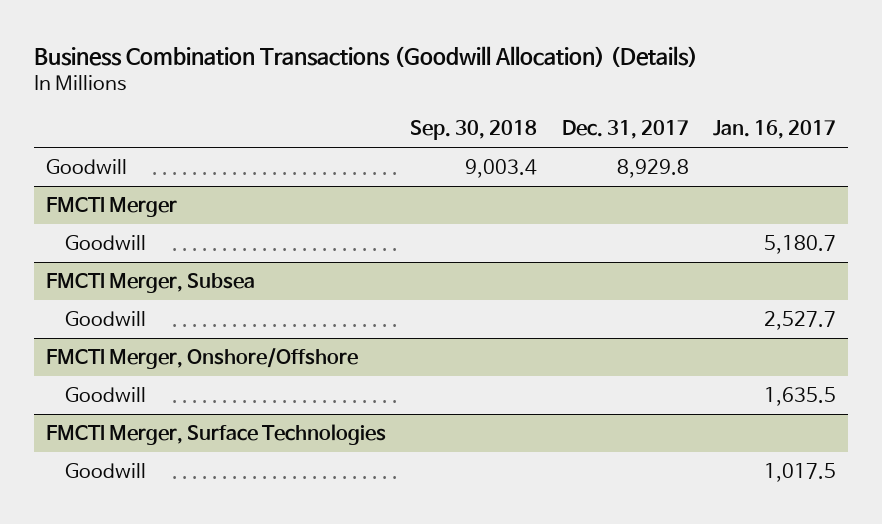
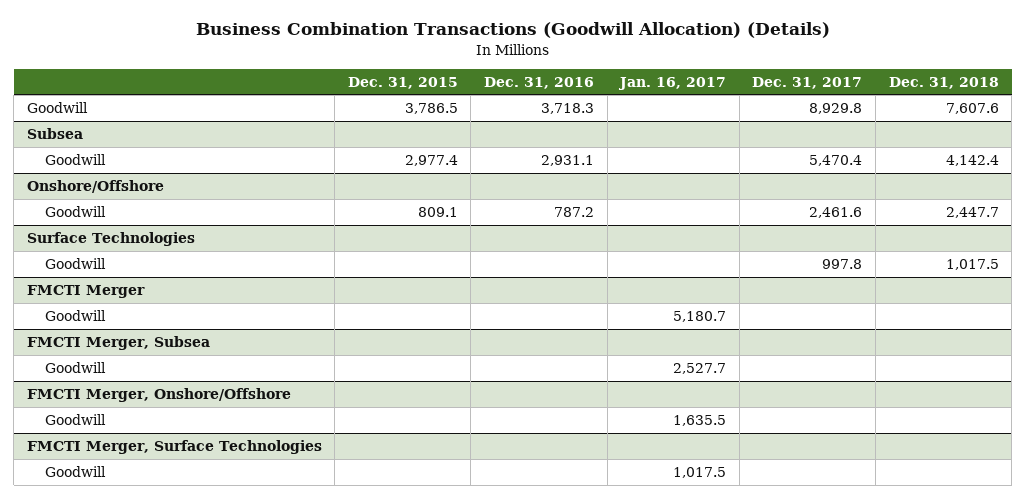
[410,120,538,141] Sep. 30, 2018 -> none
none -> [347,76,458,89] Dec. 31, 2015
none -> [484,76,595,89] Dec. 31, 2016
none -> [888,76,999,89] Dec. 31, 2018
none -> [26,127,83,139] Subsea
none -> [44,153,106,165] Goodwill
none -> [26,179,164,193] Onshore/Offshore
none -> [44,205,106,217] Goodwill
none -> [26,231,195,246] Surface Technologies
none -> [44,257,106,269] Goodwill

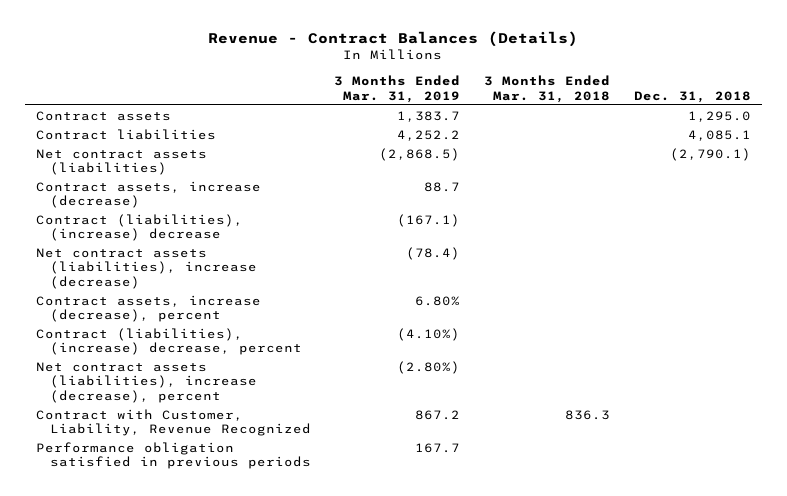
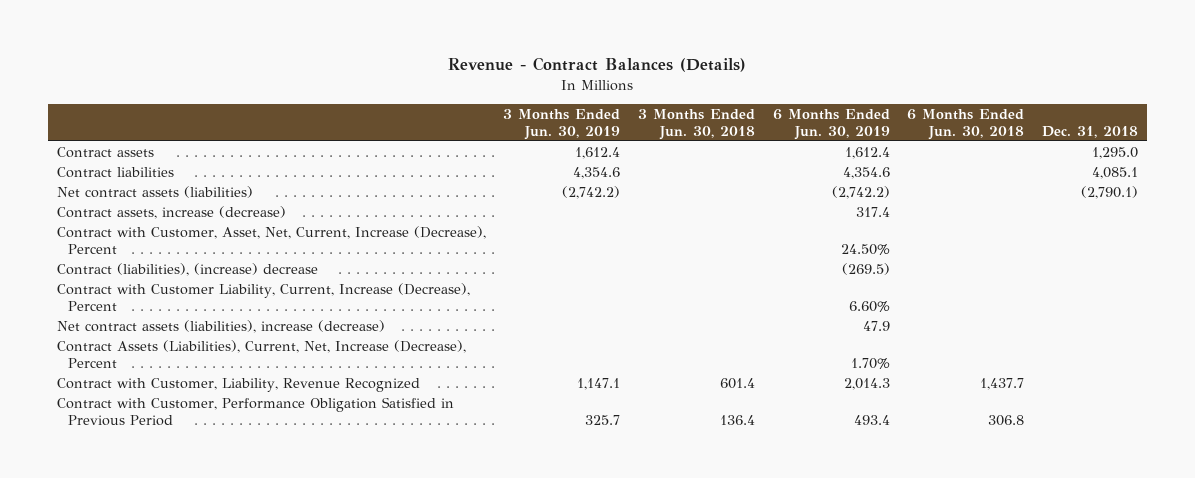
[334,74,461,103] 3 Months Ended Mar. 31, 2019 -> none
[483,74,610,103] 3 Months Ended Mar. 31, 2018 -> none
none -> [503,108,621,140] 3 Months Ended Jun. 30, 2019
none -> [638,108,756,140] 3 Months Ended Jun. 30, 2018
none -> [772,108,890,140] 6 Months Ended Jun. 30, 2019
none -> [907,108,1025,140] 6 Months Ended Jun. 30, 2018
none -> [56,226,486,254] Contract with Customer, Asset, Net, Current, Increase (Decrease), Percent
none -> [56,283,470,311] Contract with Customer Liability, Current, Increase (Decrease), Percent
[36,294,262,323] Contract assets, increase (decrease), percent -> none
[36,327,302,356] Contract (liabilities), (increase) decrease, percent -> none
[36,361,257,404] Net contract assets (liabilities), increase (decrease), percent -> [56,340,466,368] Contract Assets (Liabilities), Current, Net, Increase (Decrease), Percent
[36,441,311,470] Performance obligation satisfied in previous periods -> [56,397,454,426] Contract with Customer, Performance Obligation Satisfied in Previous Period

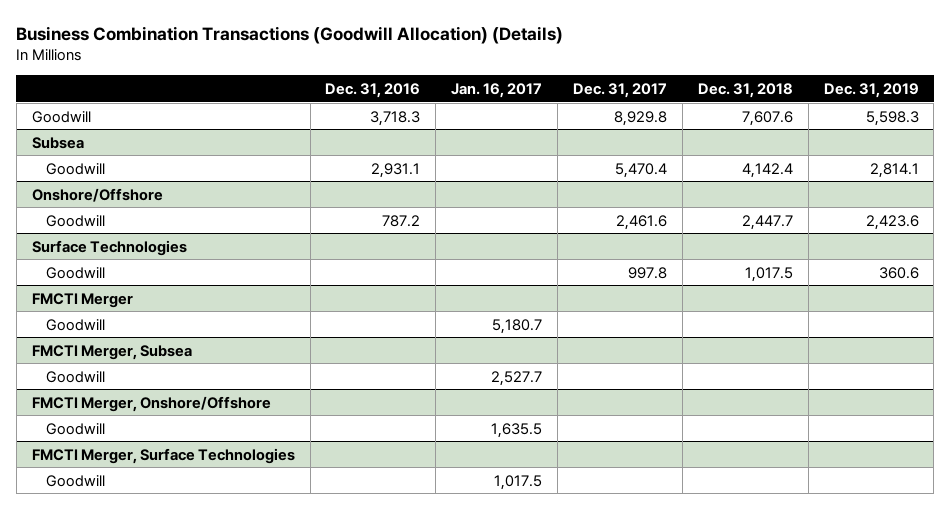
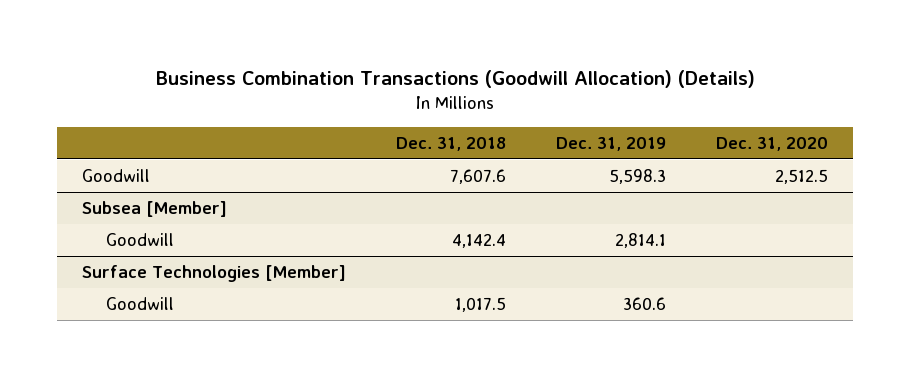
[325,82,421,98] Dec. 31, 2016 -> none
[451,82,543,98] Jan. 16, 2017 -> none
[573,82,668,98] Dec. 31, 2017 -> none
none -> [716,136,829,151] Dec. 31, 2020
[31,136,84,149] Subsea -> [81,201,227,218] Subsea [Member]
[31,187,163,202] Onshore/Offshore -> none
[45,214,105,227] Goodwill -> none
[31,239,187,256] Surface Technologies -> [81,265,346,283] Surface Technologies [Member]
[31,292,133,308] FMCTI Merger -> none
[45,318,105,331] Goodwill -> none
[31,344,192,360] FMCTI Merger, Subsea -> none
[45,370,105,383] Goodwill -> none
[31,395,271,412] FMCTI Merger, Onshore/Offshore -> none
[45,422,105,435] Goodwill -> none
[31,447,295,464] FMCTI Merger, Surface Technologies -> none
[45,474,105,487] Goodwill -> none

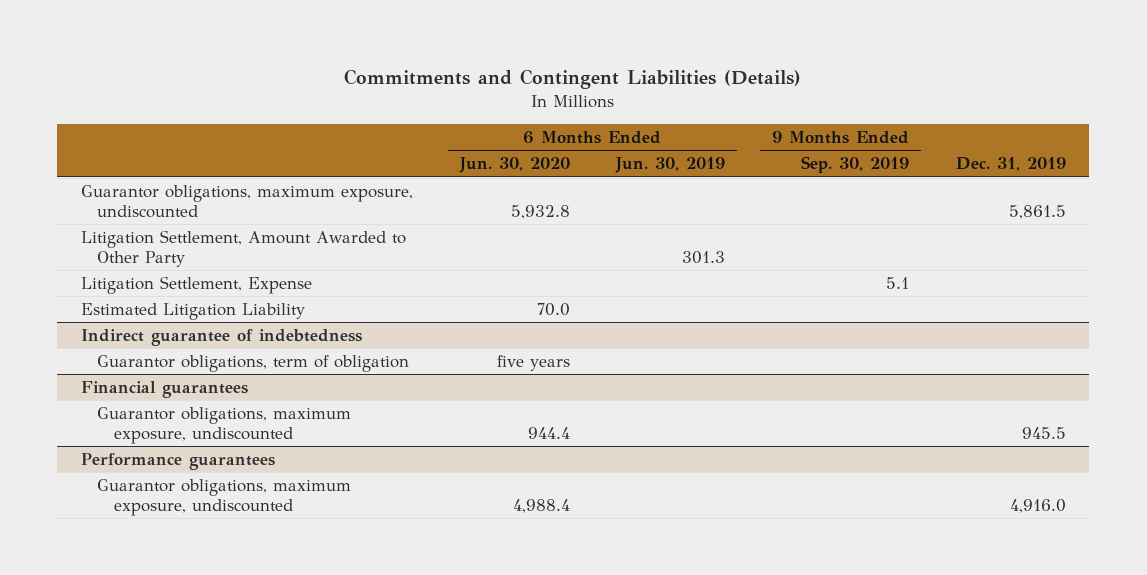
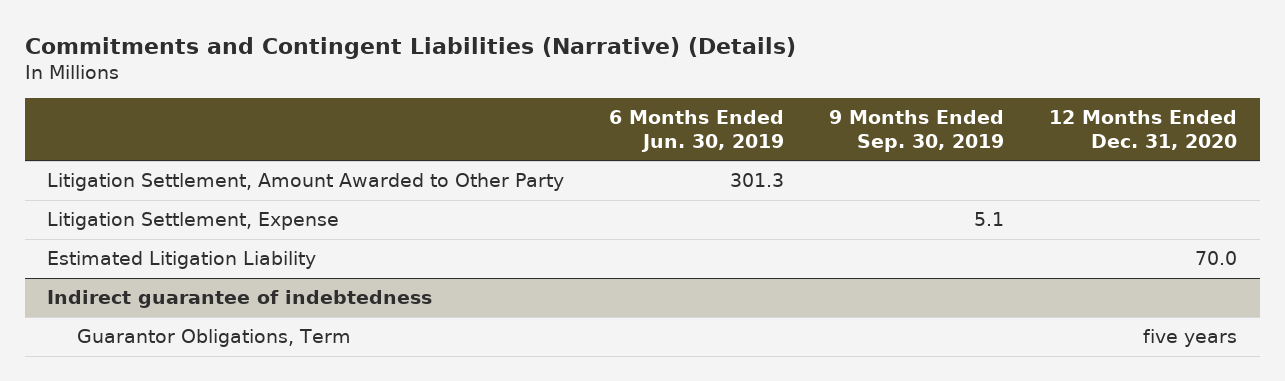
[344,68,802,89] Commitments and Contingent Liabilities (Details) -> [24,36,796,59] Commitments and Contingent Liabilities (Narrative) (Details)
[458,157,570,174] Jun. 30, 2020 -> none
[955,157,1066,172] Dec. 31, 2019 -> none
none -> [1049,110,1238,150] 12 Months Ended Dec. 31, 2020
[80,185,413,218] Guarantor obligations, maximum exposure, undiscounted -> none
[80,381,248,399] Financial guarantees -> none
[97,407,352,444] Guarantor obligations, maximum exposure, undiscounted -> none
[80,453,275,471] Performance guarantees -> none
[97,479,352,516] Guarantor obligations, maximum exposure, undiscounted -> none
[97,355,410,373] Guarantor obligations, term of obligation -> [77,329,352,348] Guarantor Obligations, Term

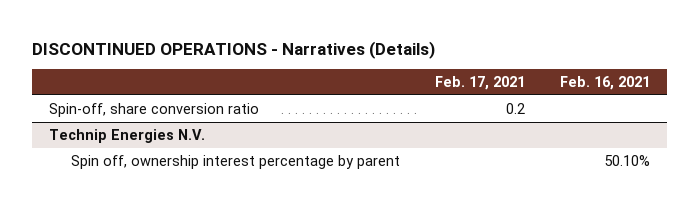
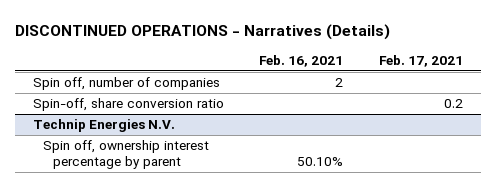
none -> [32,77,220,91] Spin off, number of companies

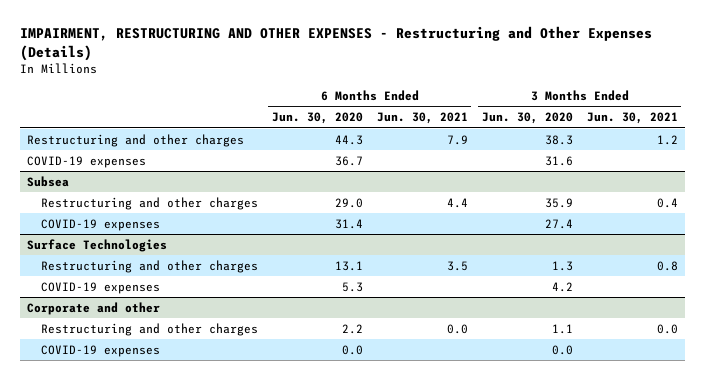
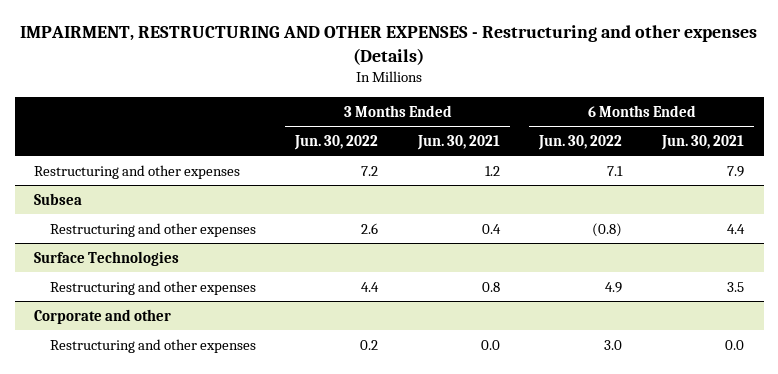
[19,26,652,61] IMPAIRMENT, RESTRUCTURING AND OTHER EXPENSES - Restructuring and Other Expenses (Details) -> [20,25,758,65] IMPAIRMENT, RESTRUCTURING AND OTHER EXPENSES - Restructuring and other expenses (Details)
[271,112,363,125] Jun. 30, 2020 -> none
[481,112,573,125] Jun. 30, 2020 -> none
none -> [294,134,379,150] Jun. 30, 2022
none -> [538,134,623,150] Jun. 30, 2022
[26,155,146,168] COVID-19 expenses -> none
[26,133,244,147] Restructuring and other charges -> [34,164,241,179] Restructuring and other expenses
[40,218,160,231] COVID-19 expenses -> none
[40,196,258,210] Restructuring and other charges -> [49,222,256,237] Restructuring and other expenses
[40,281,160,294] COVID-19 expenses -> none
[40,259,258,273] Restructuring and other charges -> [49,280,256,295] Restructuring and other expenses
[40,344,160,357] COVID-19 expenses -> none
[40,322,258,336] Restructuring and other charges -> [49,338,256,353] Restructuring and other expenses

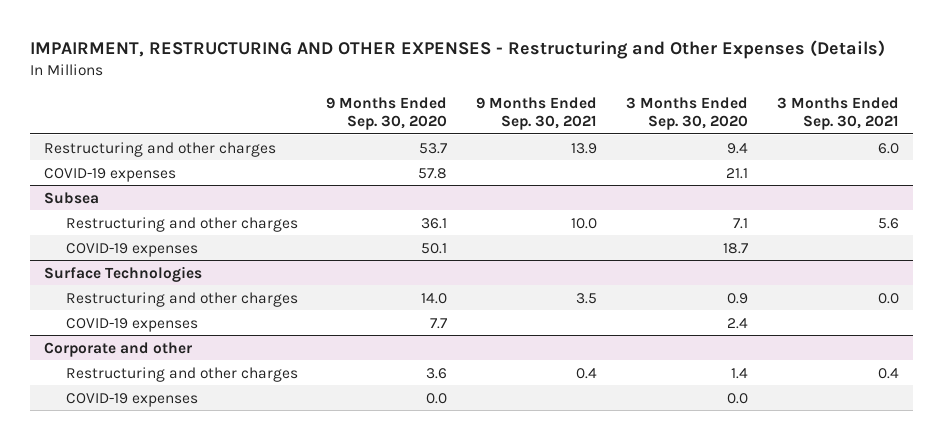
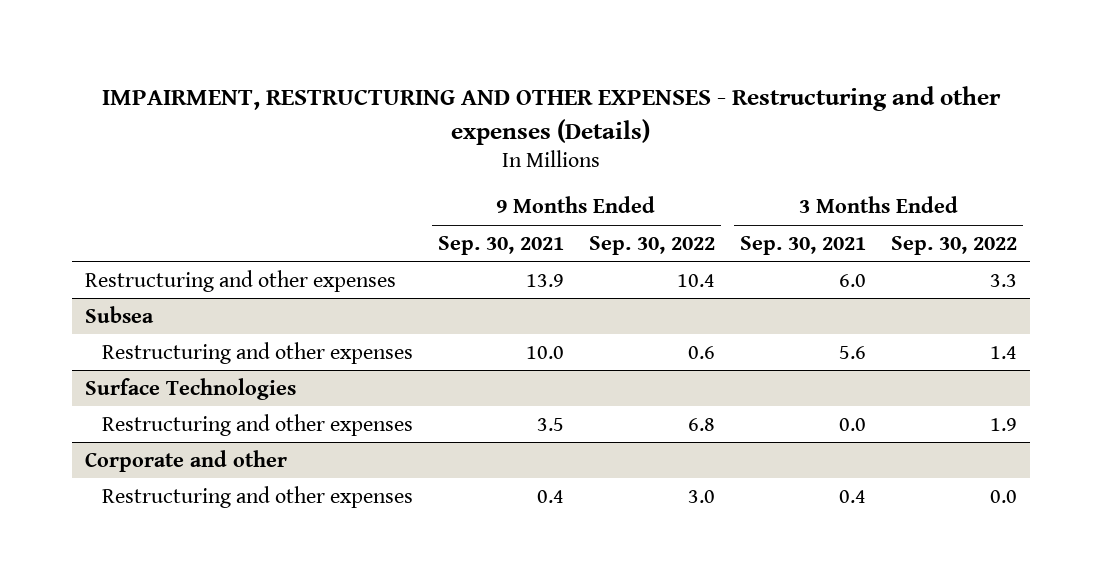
[30,40,886,60] IMPAIRMENT, RESTRUCTURING AND OTHER EXPENSES - Restructuring and Other Expenses (Details) -> [101,86,1001,145] IMPAIRMENT, RESTRUCTURING AND OTHER EXPENSES - Restructuring and other expenses (Details)
[326,97,448,131] 9 Months Ended Sep. 30, 2020 -> none
[625,97,748,131] 3 Months Ended Sep. 30, 2020 -> none
none -> [589,235,716,255] Sep. 30, 2022
none -> [891,235,1018,255] Sep. 30, 2022
[44,167,177,182] COVID-19 expenses -> none
[44,141,277,157] Restructuring and other charges -> [84,269,396,292] Restructuring and other expenses
[65,242,198,257] COVID-19 expenses -> none
[65,216,298,232] Restructuring and other charges -> [101,341,413,364] Restructuring and other expenses
[65,317,198,332] COVID-19 expenses -> none
[65,291,298,307] Restructuring and other charges -> [101,413,413,436] Restructuring and other expenses
[65,392,198,407] COVID-19 expenses -> none
[65,366,298,382] Restructuring and other charges -> [101,485,413,508] Restructuring and other expenses

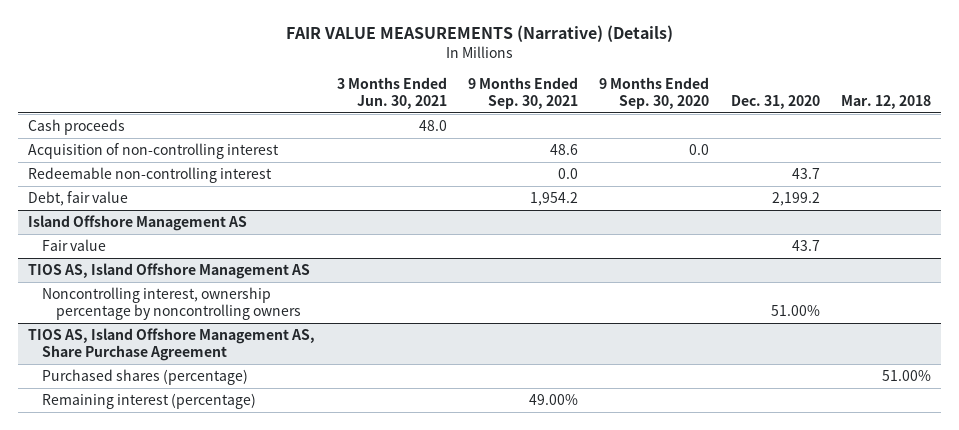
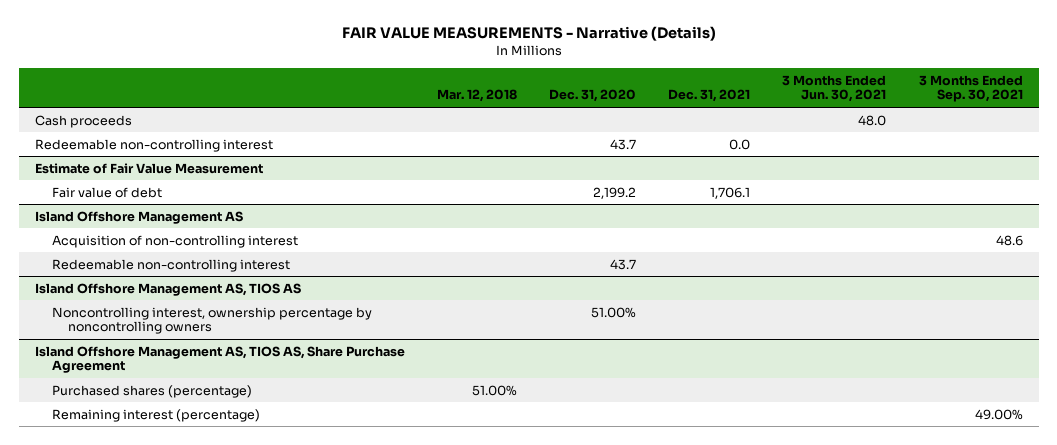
[285,25,673,43] FAIR VALUE MEASUREMENTS (Narrative) (Details) -> [341,26,716,42] FAIR VALUE MEASUREMENTS - Narrative (Details)
[467,76,578,110] 9 Months Ended Sep. 30, 2021 -> none
[599,76,710,110] 9 Months Ended Sep. 30, 2020 -> none
none -> [668,89,751,103] Dec. 31, 2021
none -> [918,74,1023,103] 3 Months Ended Sep. 30, 2021
[28,142,280,159] Acquisition of non-controlling interest -> none
[28,190,129,206] Debt, fair value -> none
none -> [34,162,263,174] Estimate of Fair Value Measurement
none -> [51,186,162,198] Fair value of debt
none -> [51,234,298,248] Acquisition of non-controlling interest
[42,238,107,251] Fair value -> [51,258,290,272] Redeemable non-controlling interest
[28,262,311,279] TIOS AS, Island Offshore Management AS -> [34,282,301,296] Island Offshore Management AS, TIOS AS
[28,327,316,362] TIOS AS, Island Offshore Management AS, Share Purchase Agreement -> [34,345,405,374] Island Offshore Management AS, TIOS AS, Share Purchase Agreement

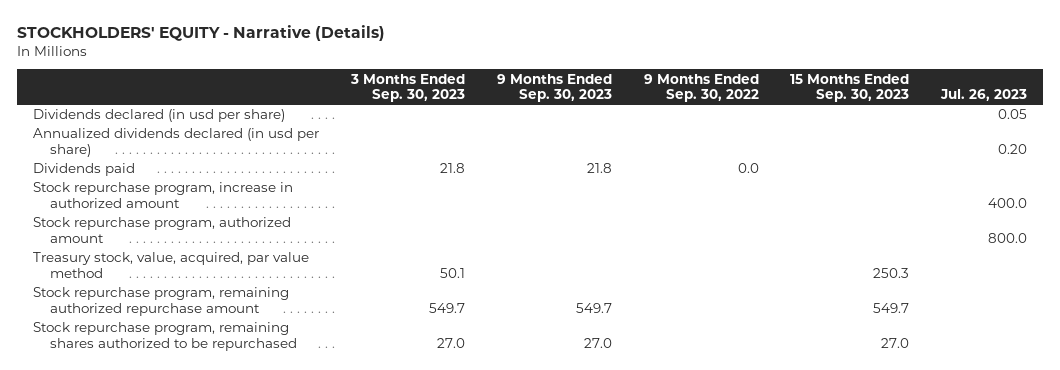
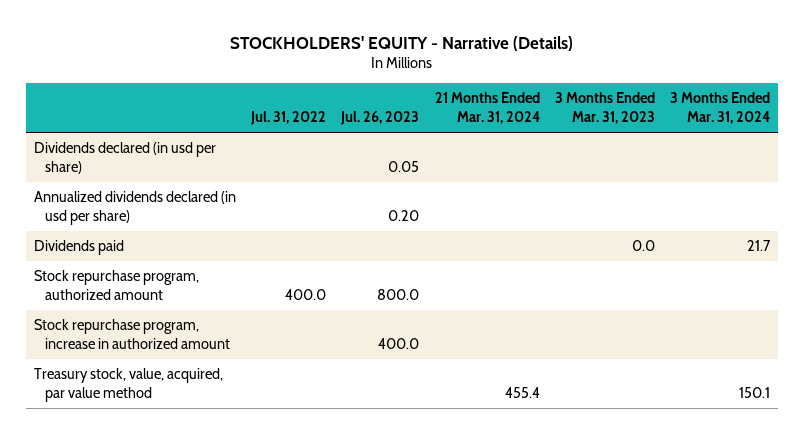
[350,73,466,103] 3 Months Ended Sep. 30, 2023 -> none
[496,73,612,103] 9 Months Ended Sep. 30, 2023 -> none
[643,73,759,103] 9 Months Ended Sep. 30, 2022 -> none
[790,73,910,103] 15 Months Ended Sep. 30, 2023 -> none
none -> [250,110,327,125] Jul. 31, 2022
none -> [434,92,540,124] 21 Months Ended Mar. 31, 2024
none -> [555,92,656,124] 3 Months Ended Mar. 31, 2023
none -> [670,92,771,124] 3 Months Ended Mar. 31, 2024
[33,182,294,209] Stock repurchase program, increase in authorized amount -> [33,319,231,350] Stock repurchase program, increase in authorized amount
[33,287,290,317] Stock repurchase program, remaining authorized repurchase amount -> none
[33,322,298,352] Stock repurchase program, remaining shares authorized to be repurchased -> none

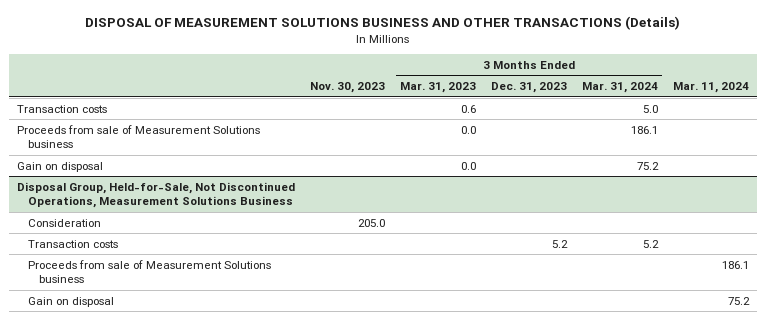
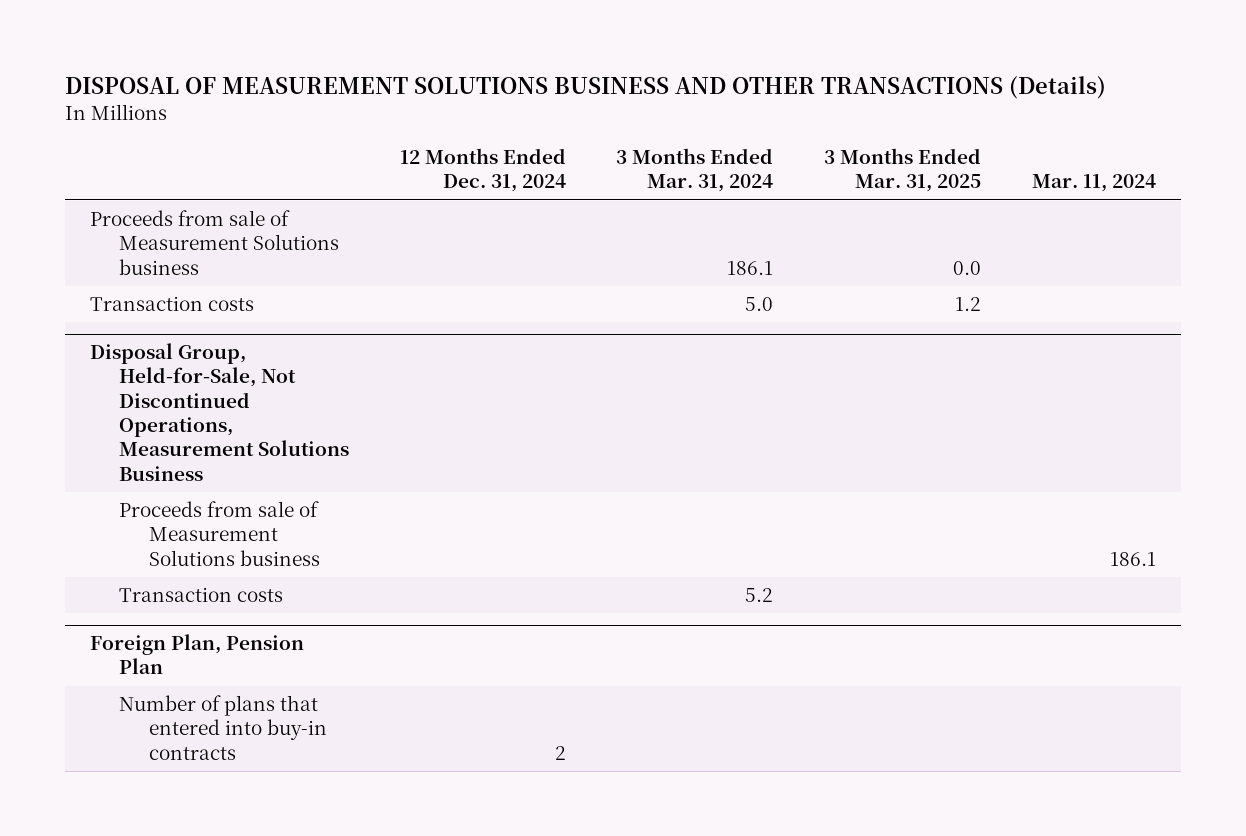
[309,82,385,94] Nov. 30, 2023 -> none
[400,82,477,94] Mar. 31, 2023 -> none
[491,82,568,94] Dec. 31, 2023 -> none
none -> [399,148,566,193] 12 Months Ended Dec. 31, 2024
none -> [824,148,982,193] 3 Months Ended Mar. 31, 2025
[16,161,103,172] Gain on disposal -> none
[16,104,107,113] Transaction costs -> [90,296,255,312] Transaction costs
[27,218,101,227] Consideration -> none
[27,296,114,307] Gain on disposal -> none
[27,239,118,248] Transaction costs -> [119,587,284,603] Transaction costs
none -> [90,634,305,675] Foreign Plan, Pension Plan
none -> [119,695,327,760] Number of plans that entered into buy-in contracts

